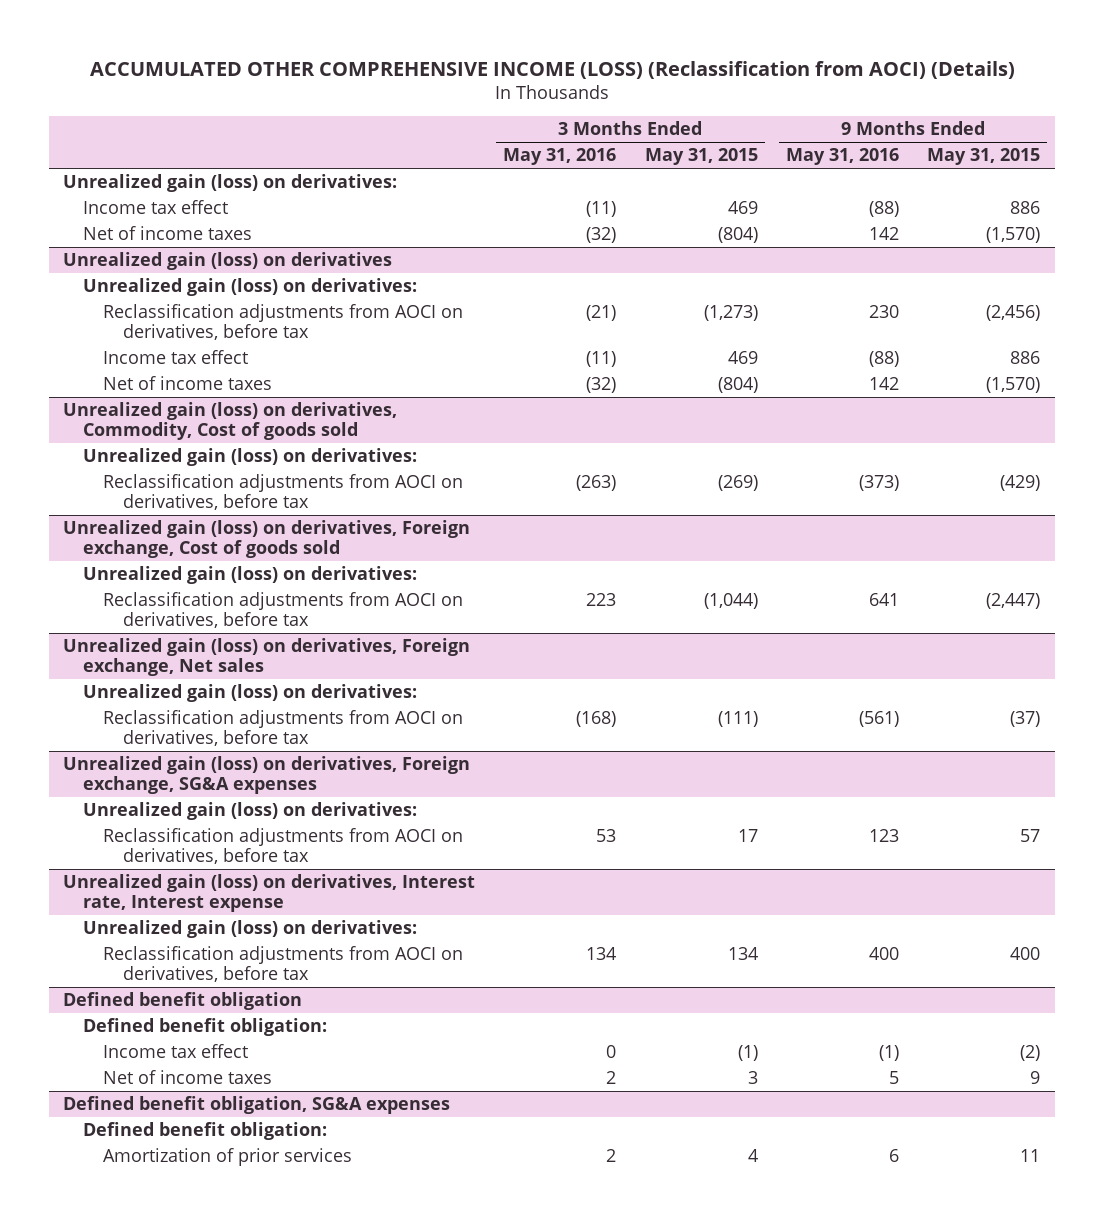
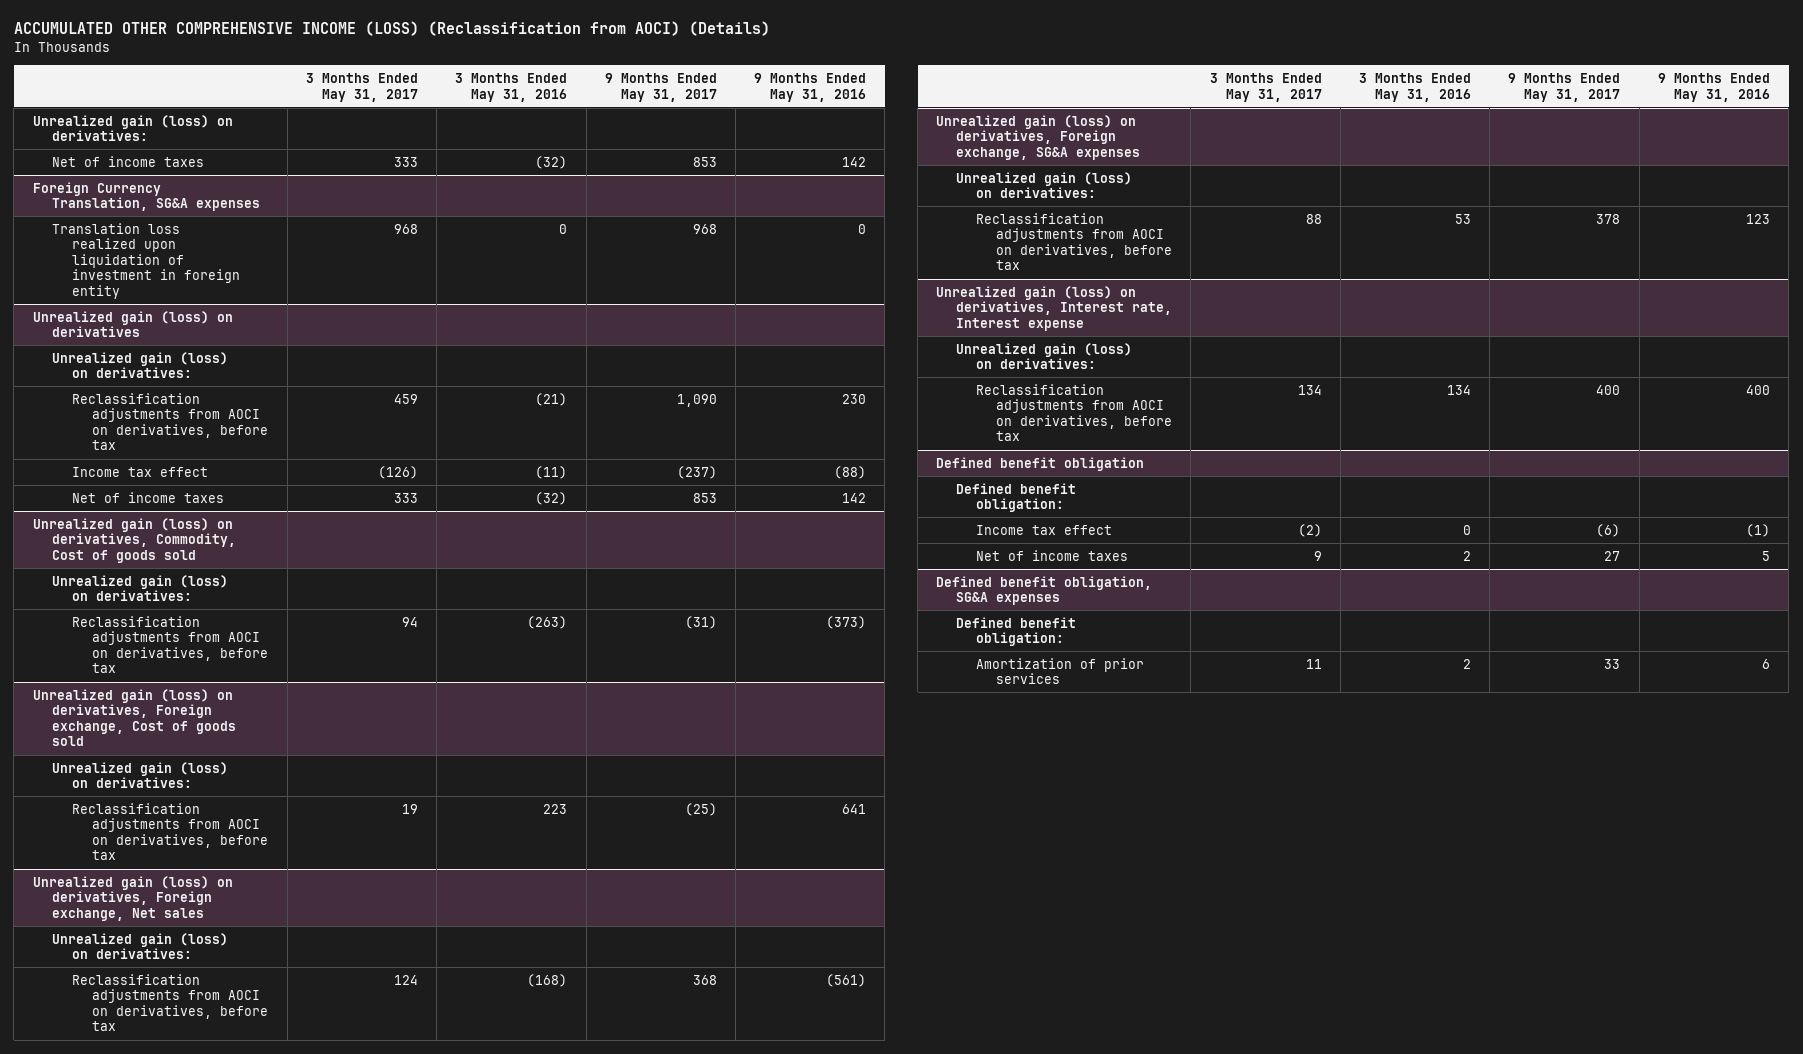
[644,148,758,166] May 31, 2015 -> none
[927,148,1041,166] May 31, 2015 -> none
none -> [305,72,418,102] 3 Months Ended May 31, 2017
none -> [604,72,717,102] 9 Months Ended May 31, 2017
[82,200,228,215] Income tax effect -> none
none -> [32,181,261,212] Foreign Currency Translation, SG&A expenses
none -> [52,222,241,300] Translation loss realized upon liquidation of investment in foreign entity

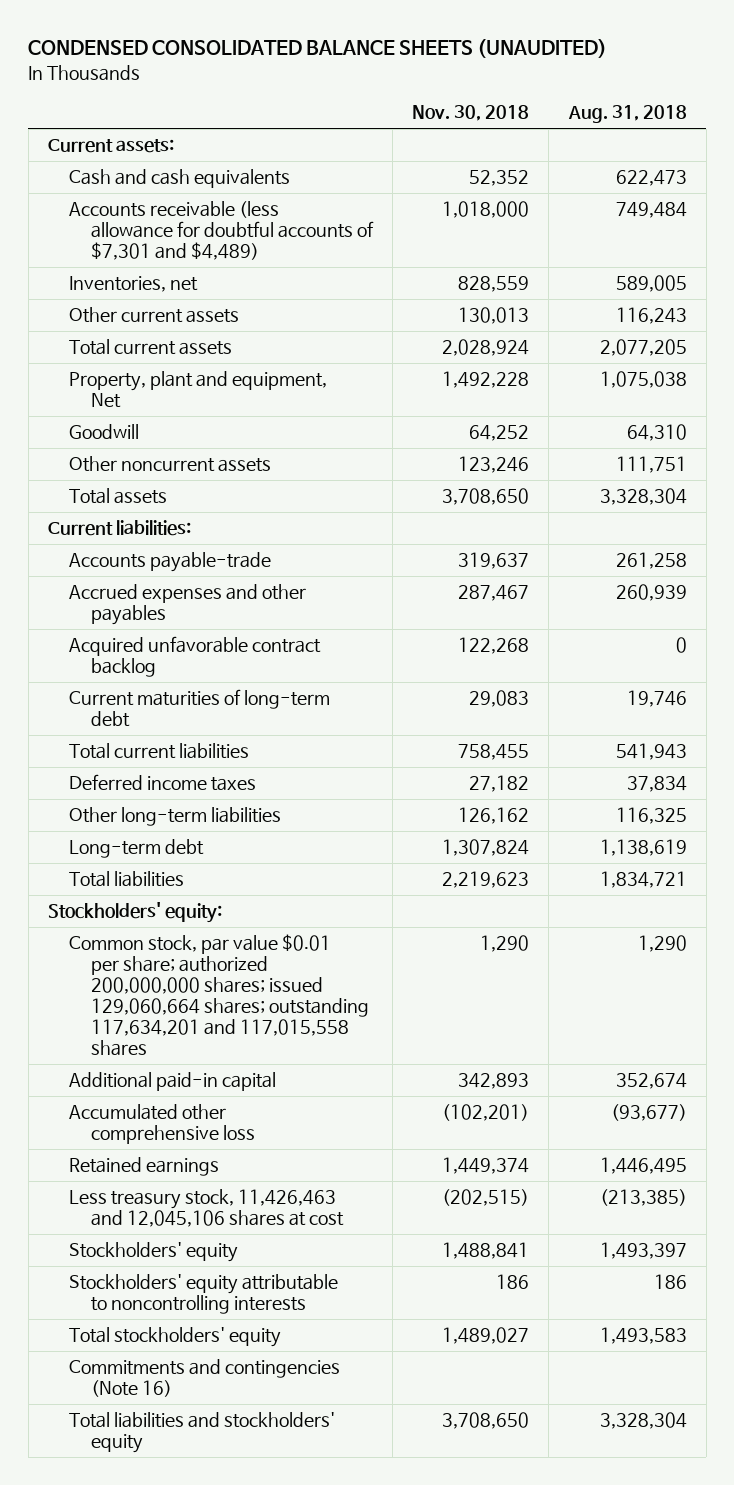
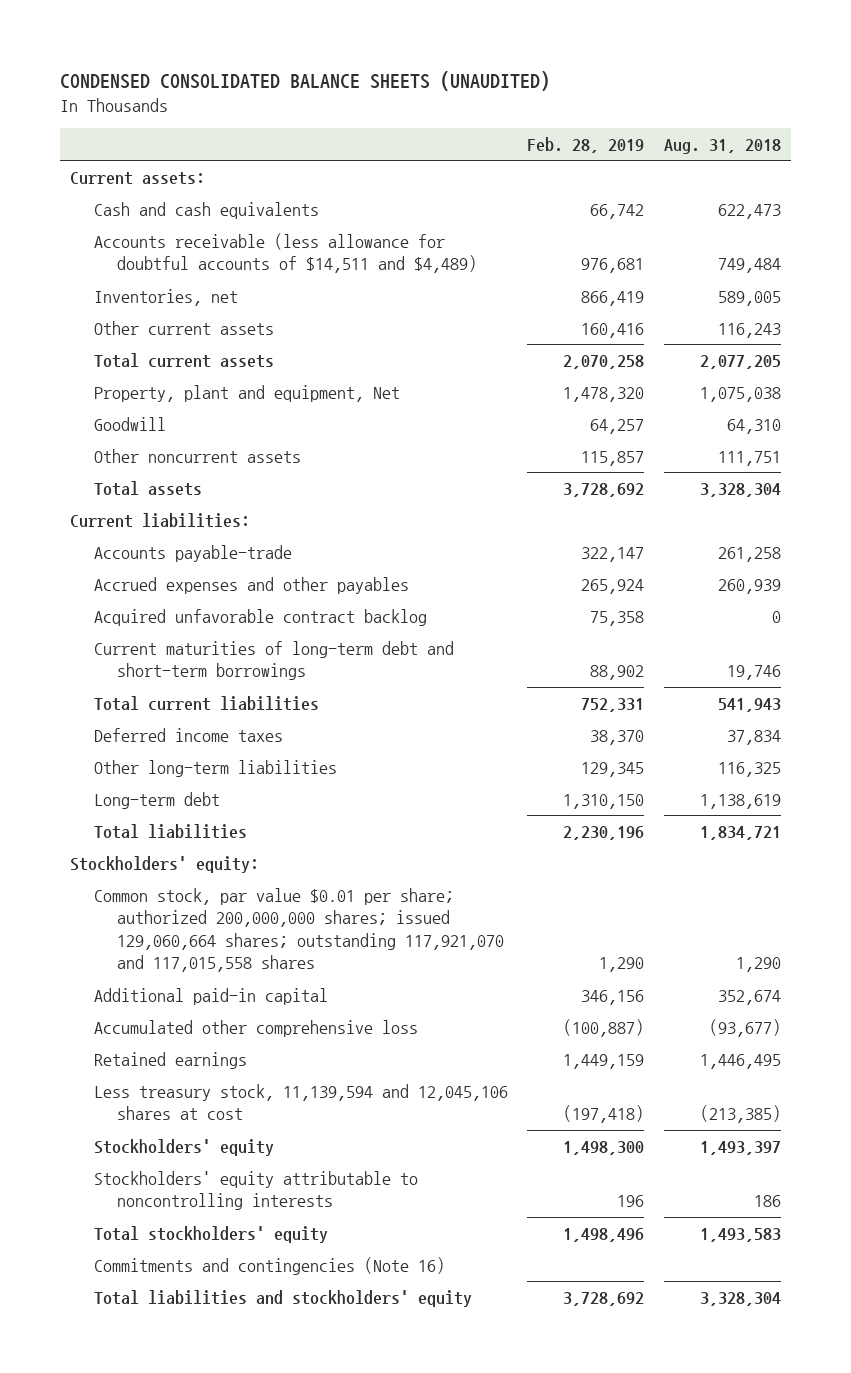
[412,105,530,122] Nov. 30, 2018 -> none
none -> [527,136,645,153] Feb. 28, 2019
[69,201,375,261] Accounts receivable (less allowance for doubtful accounts of $7,301 and $4,489) -> [93,232,478,274] Accounts receivable (less allowance for doubtful accounts of $14,511 and $4,489)
[69,689,331,728] Current maturities of long-term debt -> [93,640,454,681] Current maturities of long-term debt and short-term borrowings
[69,934,370,1057] Common stock, par value $0.01 per share; authorized 200,000,000 shares; issued 129,060,664 shares; outstanding 117,634,201 and 117,015,558 shares -> [93,887,505,972] Common stock, par value $0.01 per share; authorized 200,000,000 shares; issued 129,060,664 shares; outstanding 117,921,070 and 117,015,558 shares
[69,1189,345,1228] Less treasury stock, 11,426,463 and 12,045,106 shares at cost -> [93,1083,508,1121] Less treasury stock, 11,139,594 and 12,045,106 shares at cost

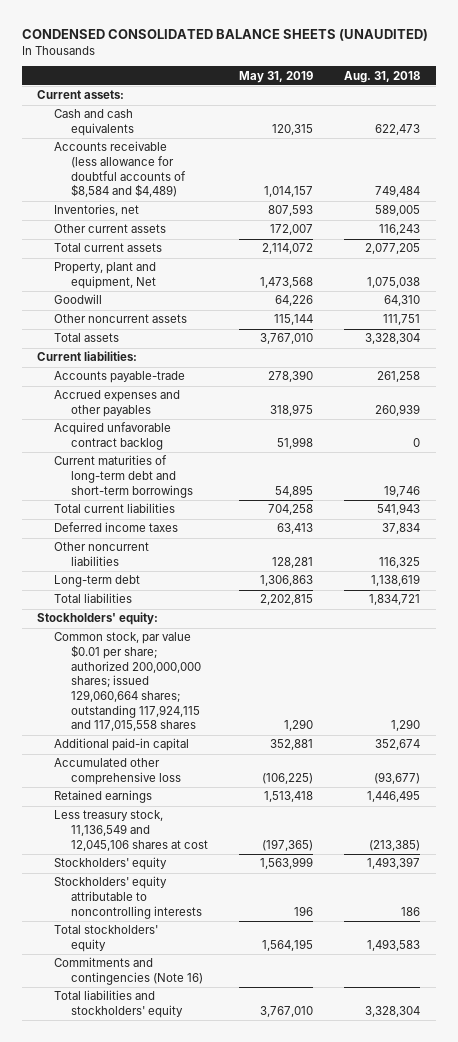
[527,136,645,153] Feb. 28, 2019 -> none
none -> [239,70,314,83] May 31, 2019
[93,232,478,274] Accounts receivable (less allowance for doubtful accounts of $14,511 and $4,489) -> [54,141,186,198] Accounts receivable (less allowance for doubtful accounts of $8,584 and $4,489)
[93,759,337,777] Other long-term liabilities -> [54,542,150,567] Other noncurrent liabilities
[93,887,505,972] Common stock, par value $0.01 per share; authorized 200,000,000 shares; issued 129,060,664 shares; outstanding 117,921,070 and 117,015,558 shares -> [54,632,201,732] Common stock, par value $0.01 per share; authorized 200,000,000 shares; issued 129,060,664 shares; outstanding 117,924,115 and 117,015,558 shares
[93,1083,508,1121] Less treasury stock, 11,139,594 and 12,045,106 shares at cost -> [54,810,208,851] Less treasury stock, 11,136,549 and 12,045,106 shares at cost

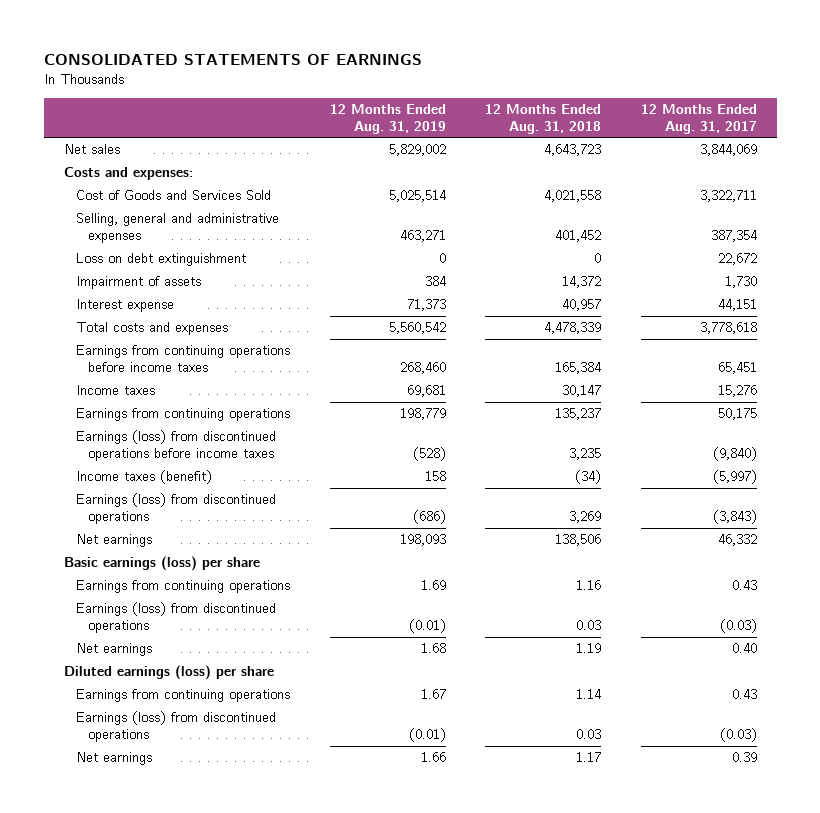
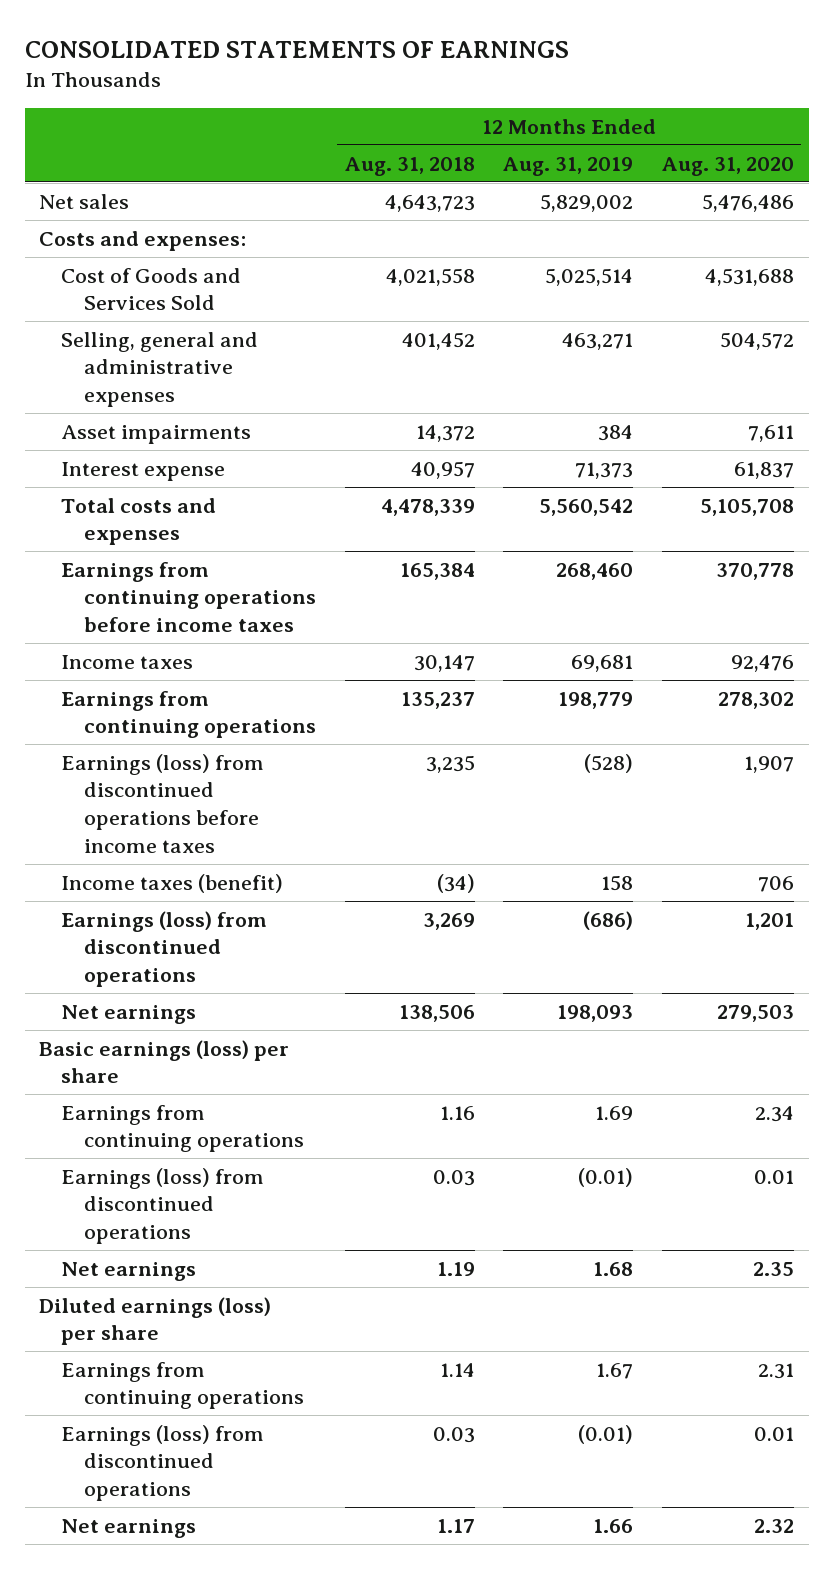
[640,103,757,134] 12 Months Ended Aug. 31, 2017 -> none
none -> [662,156,795,176] Aug. 31, 2020
[75,253,246,267] Loss on debt extinguishment -> none
[75,276,201,290] Impairment of assets -> [61,424,252,444] Asset impairments

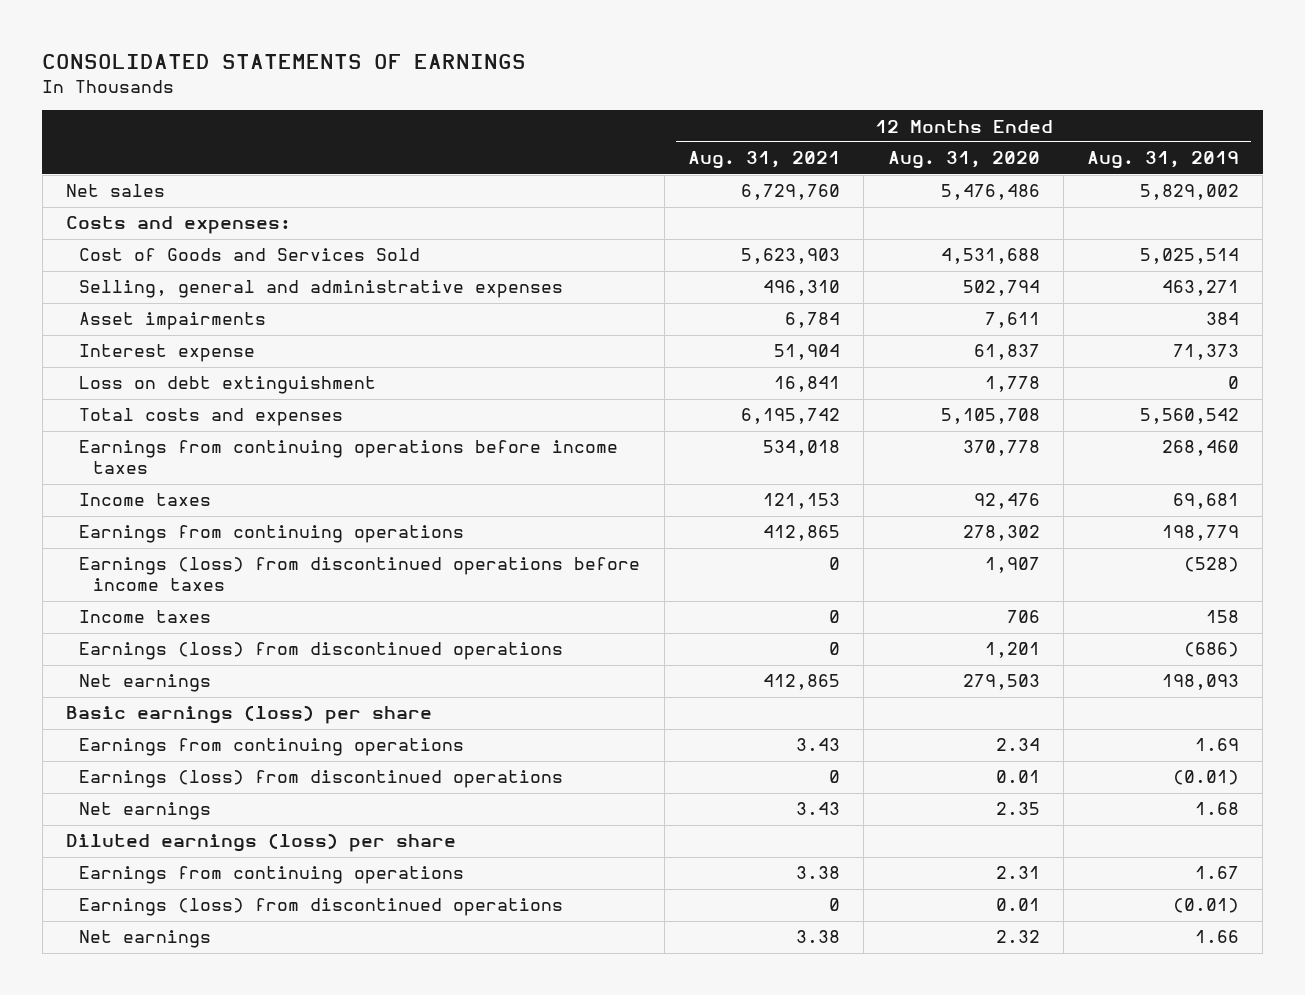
[344,156,475,176] Aug. 31, 2018 -> none
none -> [687,151,840,170] Aug. 31, 2021
[720,331,795,350] 504,572 -> [962,280,1040,297] 502,794
none -> [79,376,377,395] Loss on debt extinguishment
[61,873,284,893] Income taxes (benefit) -> [79,610,212,624] Income taxes

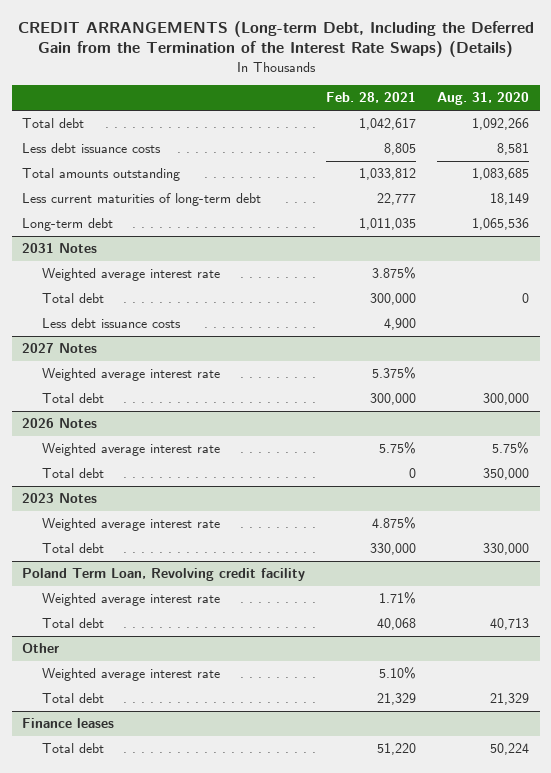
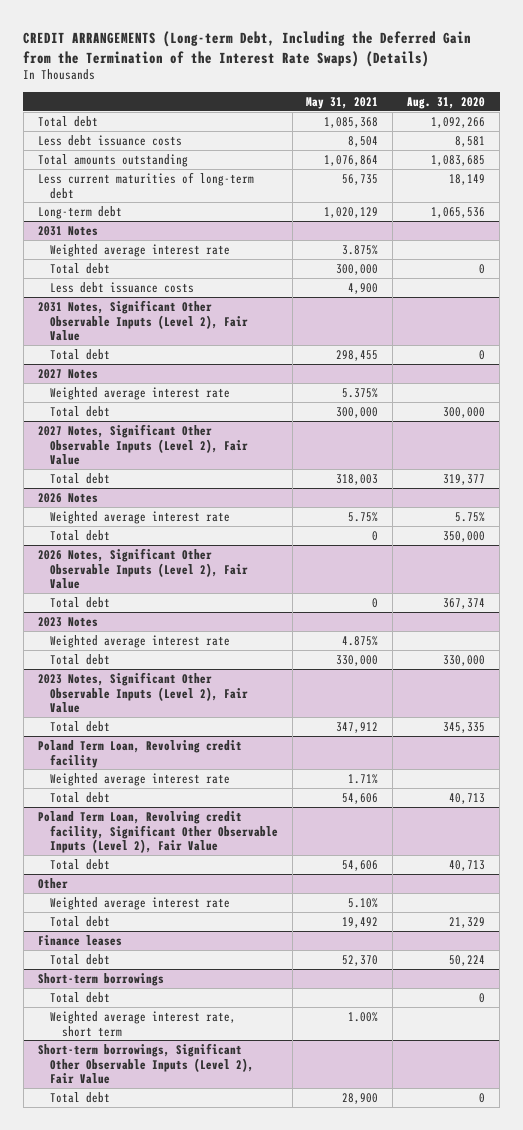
[326,92,417,104] Feb. 28, 2021 -> none
none -> [306,96,379,109] May 31, 2021
none -> [37,299,248,342] 2031 Notes, Significant Other Observable Inputs (Level 2), Fair Value
none -> [49,348,110,360] Total debt
none -> [37,423,248,466] 2027 Notes, Significant Other Observable Inputs (Level 2), Fair Value
none -> [49,472,110,484] Total debt
none -> [37,547,248,590] 2026 Notes, Significant Other Observable Inputs (Level 2), Fair Value
none -> [49,596,110,608] Total debt
none -> [37,671,248,714] 2023 Notes, Significant Other Observable Inputs (Level 2), Fair Value
none -> [49,720,110,732] Total debt
none -> [37,810,278,854] Poland Term Loan, Revolving credit facility, Significant Other Observable Inputs (Level 2), Fair Value
none -> [49,858,110,870] Total debt
none -> [37,972,164,986] Short-term borrowings
none -> [49,991,110,1003] Total debt
none -> [49,1010,236,1037] Weighted average interest rate, short term
none -> [37,1042,254,1085] Short-term borrowings, Significant Other Observable Inputs (Level 2), Fair Value
none -> [49,1091,110,1103] Total debt

